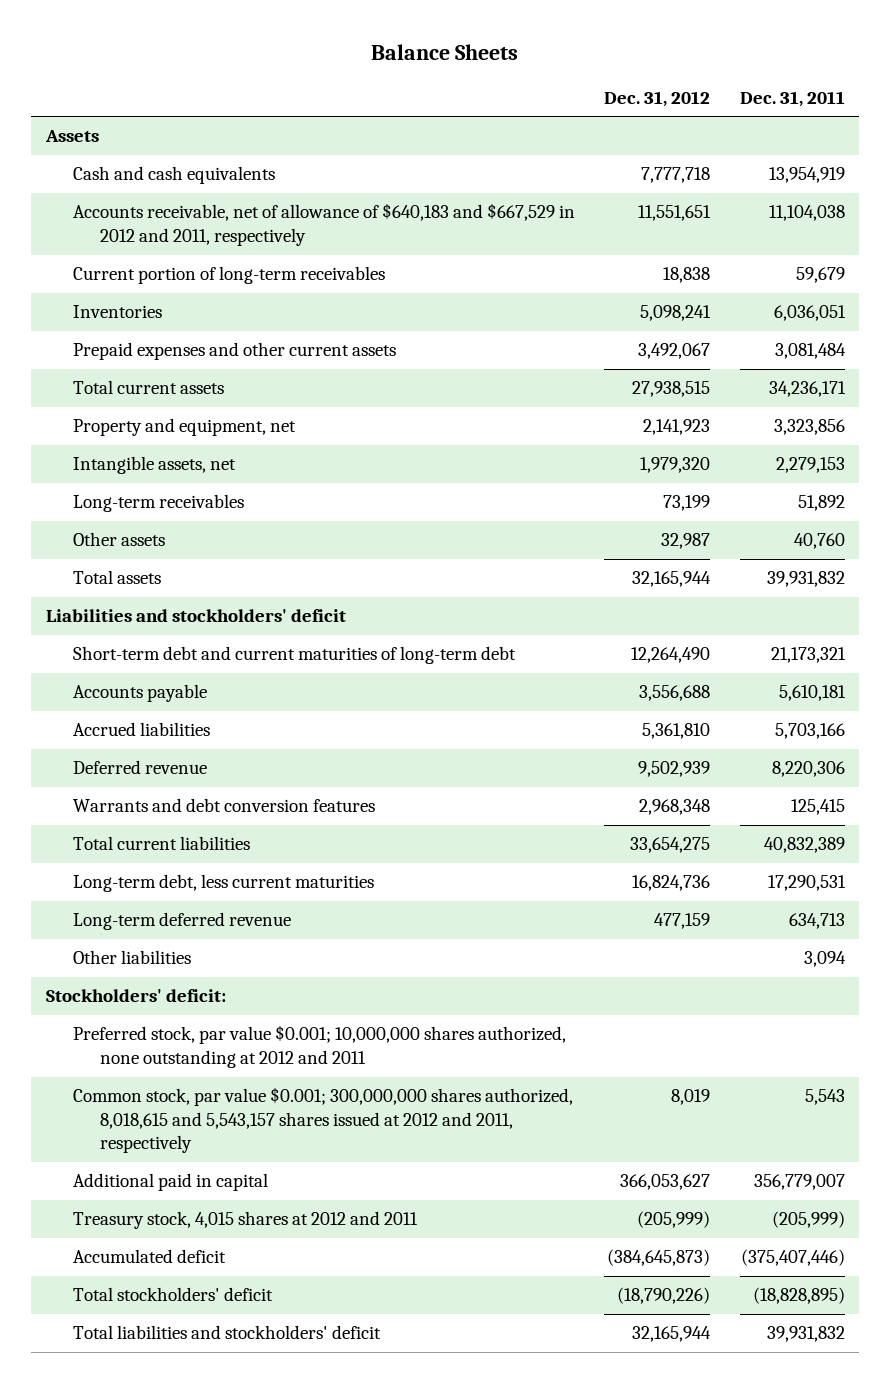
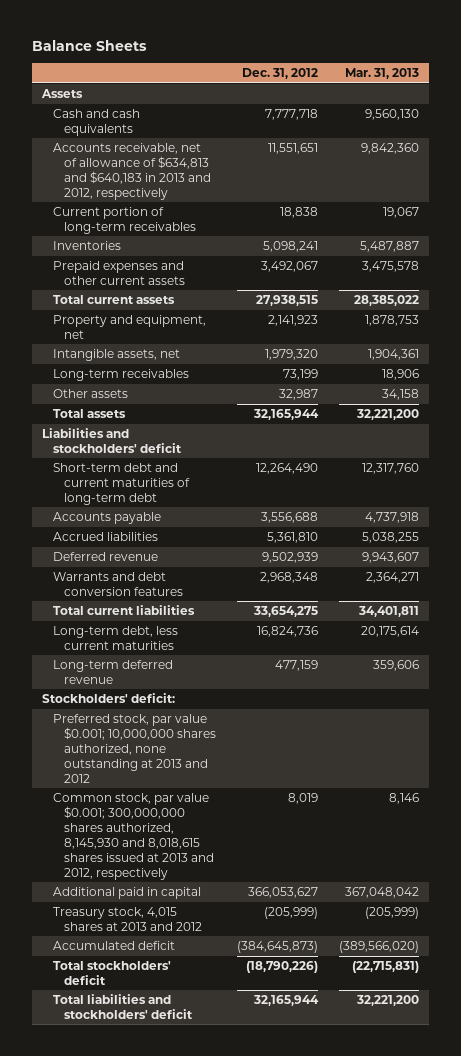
[739,90,845,107] Dec. 31, 2011 -> none
none -> [344,68,419,80] Mar. 31, 2013
[72,203,575,246] Accounts receivable, net of allowance of $640,183 and $667,529 in 2012 and 2011, respectively -> [53,143,212,200] Accounts receivable, net of allowance of $634,813 and $640,183 in 2013 and 2012, respectively
[72,950,191,965] Other liabilities -> none
[72,1025,566,1068] Preferred stock, par value $0.001; 10,000,000 shares authorized, none outstanding at 2012 and 2011 -> [53,714,217,783] Preferred stock, par value $0.001; 10,000,000 shares authorized, none outstanding at 2013 and 2012
[72,1087,573,1154] Common stock, par value $0.001; 300,000,000 shares authorized, 8,018,615 and 5,543,157 shares issued at 2012 and 2011, respectively -> [53,793,215,880] Common stock, par value $0.001; 300,000,000 shares authorized, 8,145,930 and 8,018,615 shares issued at 2013 and 2012, respectively
[72,1211,418,1230] Treasury stock, 4,015 shares at 2012 and 2011 -> [53,907,203,931] Treasury stock, 4,015 shares at 2013 and 2012

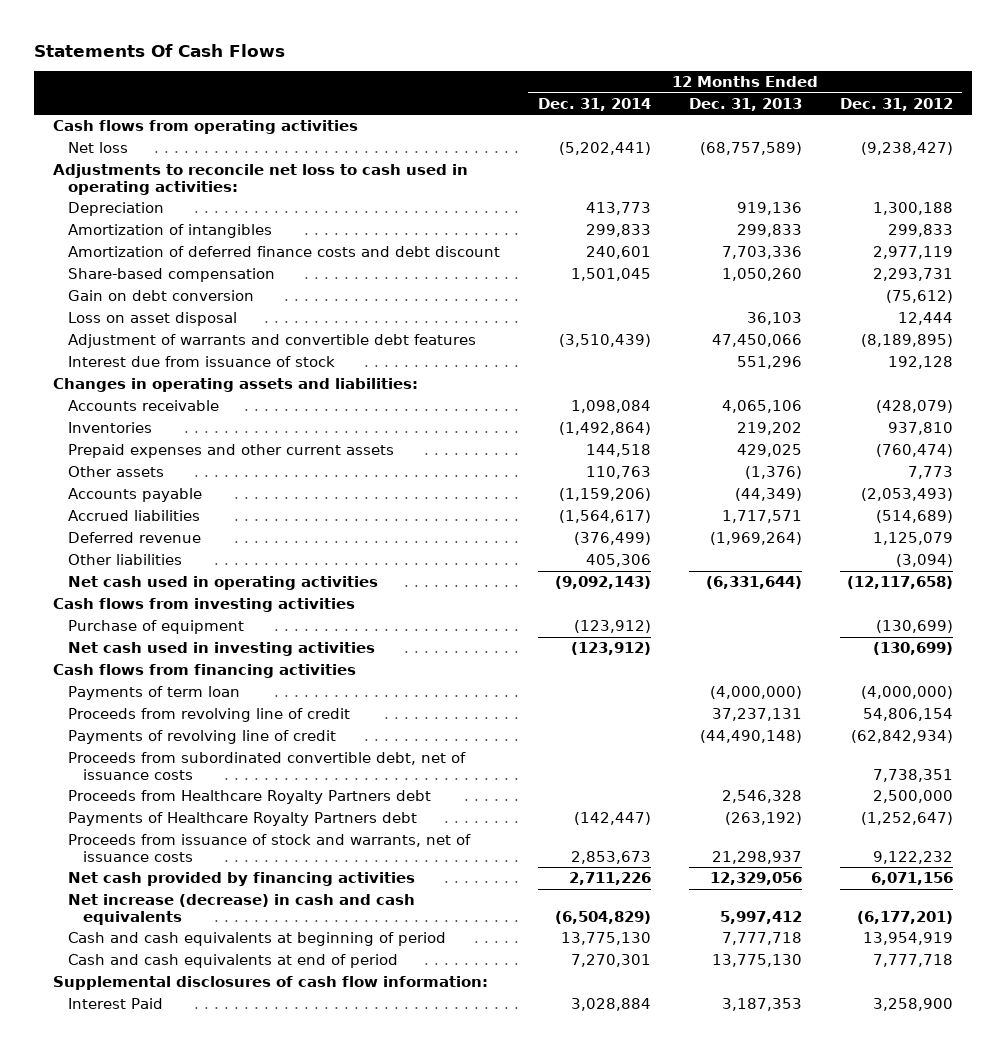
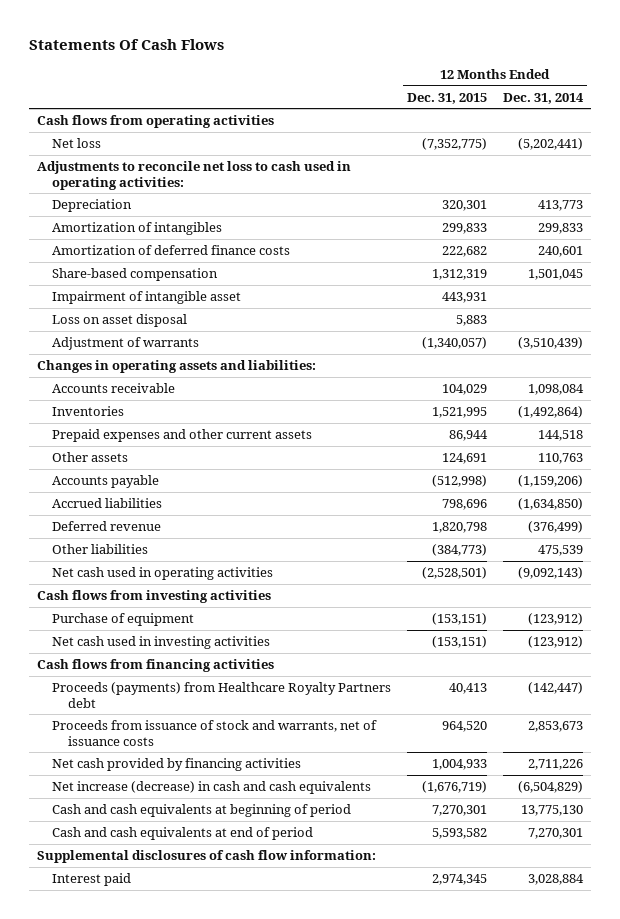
[688,97,802,111] Dec. 31, 2013 -> none
[839,97,953,111] Dec. 31, 2012 -> none
none -> [407,92,488,104] Dec. 31, 2015
[67,246,500,258] Amortization of deferred finance costs and debt discount -> [52,245,291,256] Amortization of deferred finance costs
[67,290,254,302] Gain on debt conversion -> none
none -> [52,291,242,305] Impairment of intangible asset
[67,356,335,368] Interest due from issuance of stock -> none
[67,334,476,349] Adjustment of warrants and convertible debt features -> [52,337,200,351] Adjustment of warrants
[558,510,651,524] (1,564,617) -> [517,498,583,511] (1,634,850)
[585,554,651,568] 405,306 -> [537,545,583,557] 475,539
[67,686,240,701] Payments of term loan -> none
[67,708,350,723] Proceeds from revolving line of credit -> none
[67,730,336,745] Payments of revolving line of credit -> none
[67,752,466,780] Proceeds from subordinated convertible debt, net of issuance costs -> none
[67,790,431,805] Proceeds from Healthcare Royalty Partners debt -> none
[67,812,417,827] Payments of Healthcare Royalty Partners debt -> [52,682,392,708] Proceeds (payments) from Healthcare Royalty Partners debt
[67,998,163,1010] Interest Paid -> [52,873,132,887] Interest paid

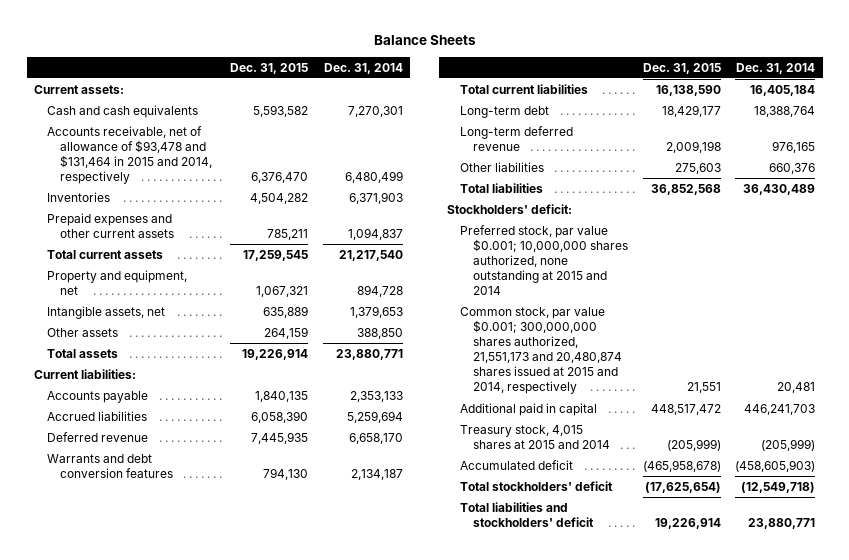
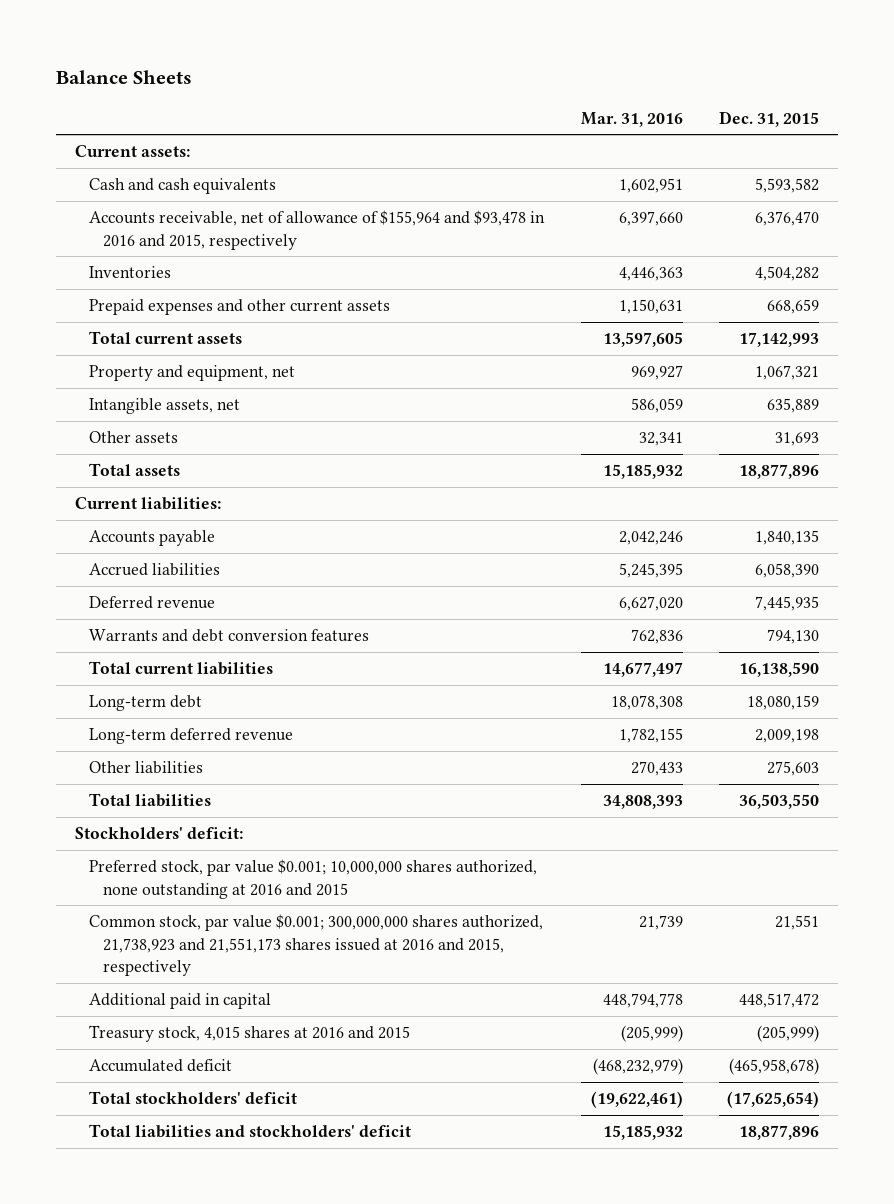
[323,62,403,74] Dec. 31, 2014 -> none
none -> [580,111,683,127] Mar. 31, 2016
[47,125,213,185] Accounts receivable, net of allowance of $93,478 and $131,464 in 2015 and 2014, respectively -> [88,210,545,250] Accounts receivable, net of allowance of $155,964 and $93,478 in 2016 and 2015, respectively
[266,228,308,240] 785,211 -> [767,299,820,315] 668,659
[242,249,308,261] 17,259,545 -> [739,332,820,348] 17,142,993
[263,326,308,339] 264,159 -> [775,432,820,447] 31,693
[241,348,308,360] 19,226,914 -> [739,464,820,480] 18,877,896
[661,104,721,117] 18,429,177 -> [747,695,820,711] 18,080,159
[650,183,721,195] 36,852,568 -> [739,794,820,810] 36,503,550
[459,224,628,296] Preferred stock, par value $0.001; 10,000,000 shares authorized, none outstanding at 2015 and 2014 -> [88,859,537,899] Preferred stock, par value $0.001; 10,000,000 shares authorized, none outstanding at 2016 and 2015
[459,306,622,395] Common stock, par value $0.001; 300,000,000 shares authorized, 21,551,173 and 20,480,874 shares issued at 2015 and 2014, respectively -> [88,914,543,976] Common stock, par value $0.001; 300,000,000 shares authorized, 21,738,923 and 21,551,173 shares issued at 2016 and 2015, respectively
[459,424,610,449] Treasury stock, 4,015 shares at 2015 and 2014 -> [88,1025,410,1043] Treasury stock, 4,015 shares at 2016 and 2015
[654,517,721,529] 19,226,914 -> [739,1125,820,1141] 18,877,896

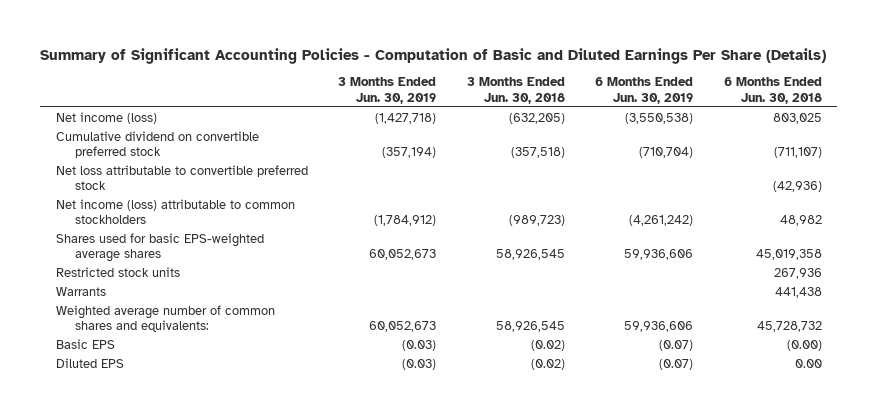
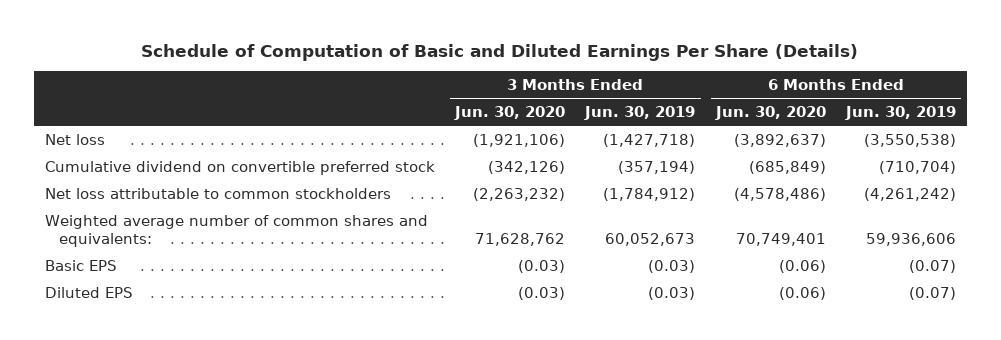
[40,48,827,65] Summary of Significant Accounting Policies - Computation of Basic and Diluted Earnings Per Share (Details) -> [141,43,859,61] Schedule of Computation of Basic and Diluted Earnings Per Share (Details)
[466,77,565,104] 3 Months Ended Jun. 30, 2018 -> none
[723,77,822,104] 6 Months Ended Jun. 30, 2018 -> none
none -> [453,106,565,121] Jun. 30, 2020
none -> [714,106,826,121] Jun. 30, 2020
[55,111,157,124] Net income (loss) -> [44,133,105,145] Net loss
[55,164,308,191] Net loss attributable to convertible preferred stock -> none
[55,232,264,263] Shares used for basic EPS-weighted average shares -> none
[55,266,180,277] Restricted stock units -> none
[55,286,106,296] Warrants -> none
[55,198,295,225] Net income (loss) attributable to common stockholders -> [44,187,391,199] Net loss attributable to common stockholders

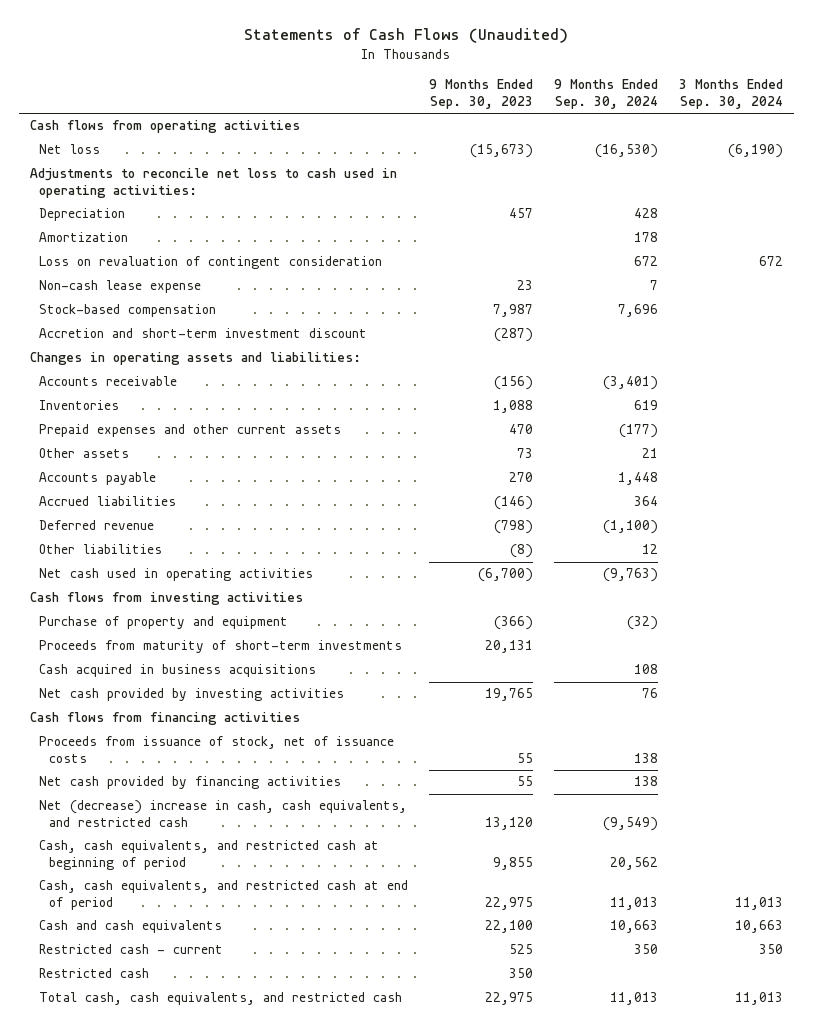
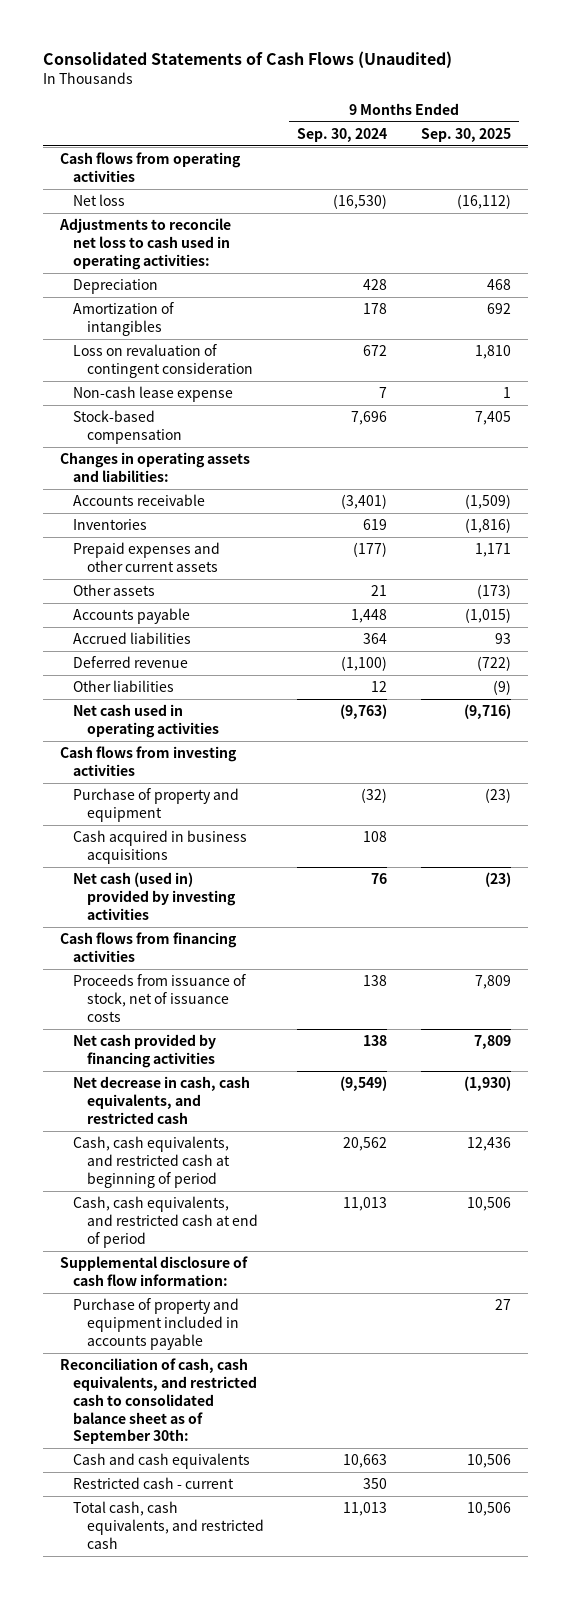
[244,28,569,44] Statements of Cash Flows (Unaudited) -> [42,50,452,68] Consolidated Statements of Cash Flows (Unaudited)
[429,79,534,110] 9 Months Ended Sep. 30, 2023 -> none
[679,79,784,110] 3 Months Ended Sep. 30, 2024 -> none
none -> [420,128,511,143] Sep. 30, 2025
[39,232,129,243] Amortization -> [73,302,175,336] Amortization of intangibles
[39,328,368,339] Accretion and short-term investment discount -> none
[39,640,403,654] Proceeds from maturity of short-term investments -> none
[39,688,345,702] Net cash provided by investing activities -> [73,872,236,920] Net cash (used in) provided by investing activities
[39,800,408,828] Net (decrease) increase in cash, cash equivalents, and restricted cash -> [73,1076,251,1124] Net decrease in cash, cash equivalents, and restricted cash
none -> [59,1256,248,1286] Supplemental disclosure of cash flow information:
none -> [73,1298,240,1350] Purchase of property and equipment included in accounts payable
none -> [59,1358,258,1445] Reconciliation of cash, cash equivalents, and restricted cash to consolidated balance sheet as of September 30th:
[39,968,150,979] Restricted cash -> none

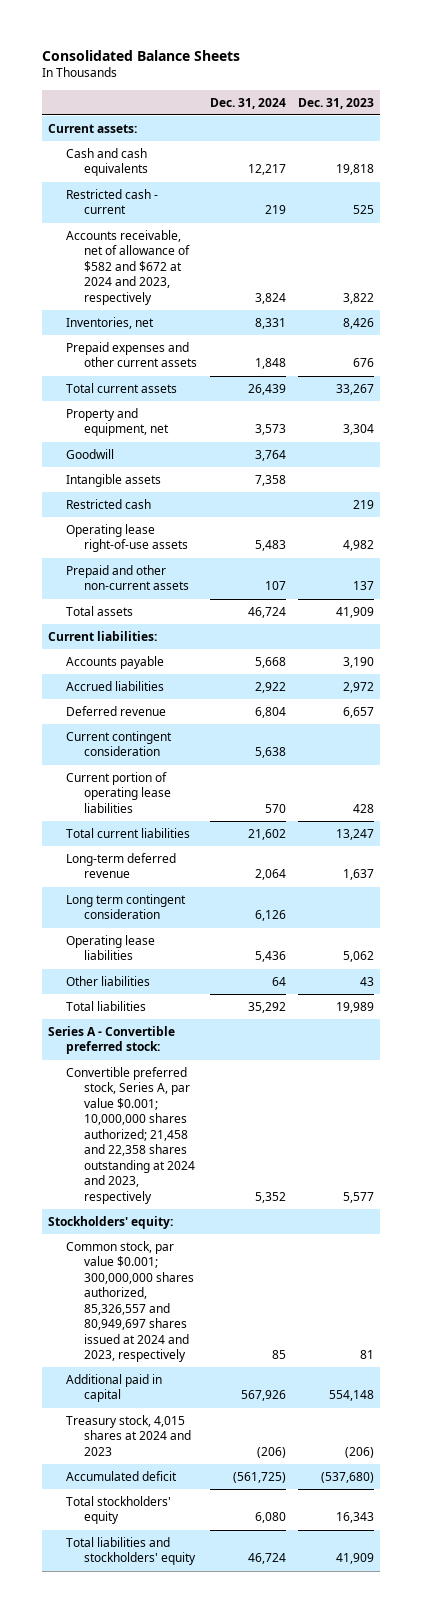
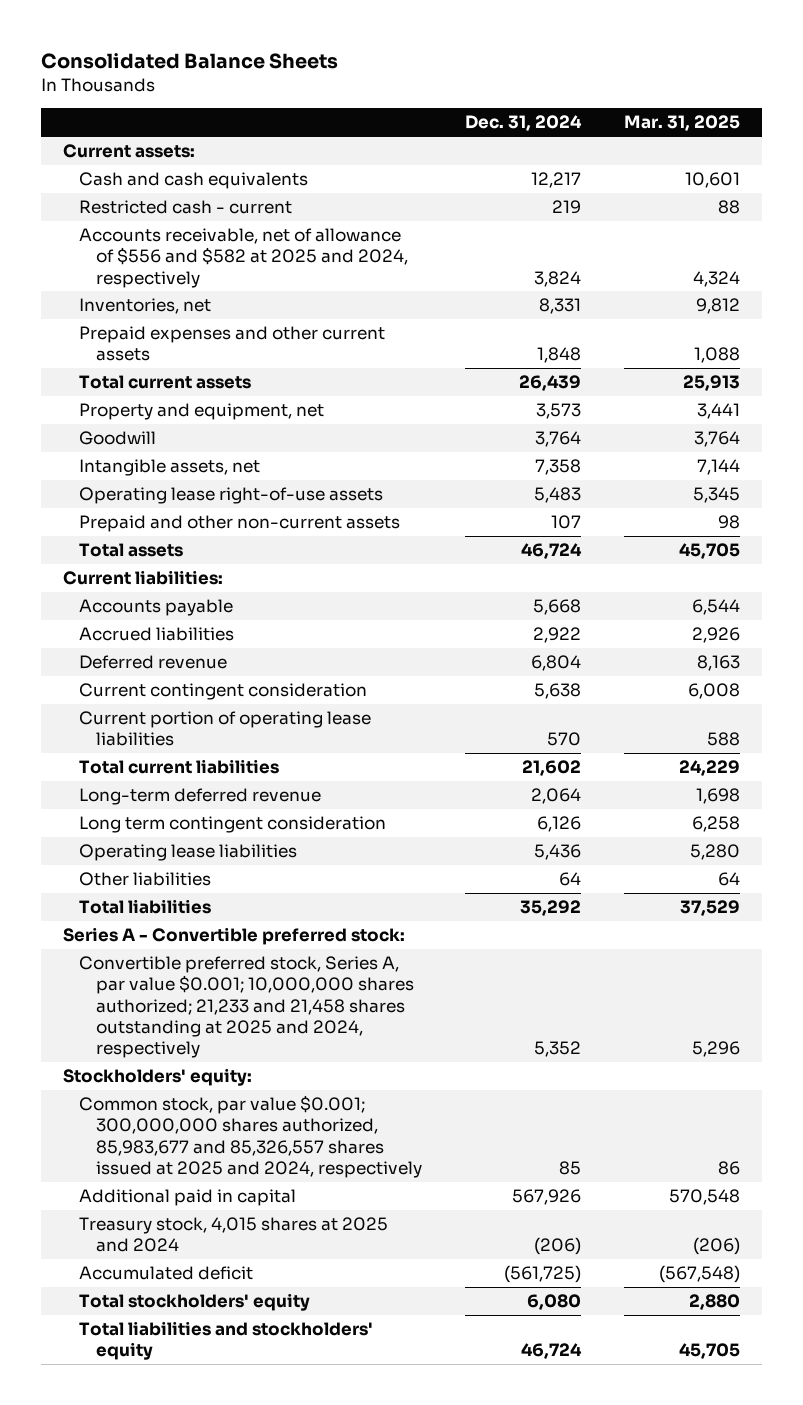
[298,97,375,109] Dec. 31, 2023 -> none
none -> [624,115,741,132] Mar. 31, 2025
[66,229,191,305] Accounts receivable, net of allowance of $582 and $672 at 2024 and 2023, respectively -> [79,228,408,288] Accounts receivable, net of allowance of $556 and $582 at 2025 and 2024, respectively
[66,498,152,509] Restricted cash -> none
[66,473,162,487] Intangible assets -> [79,459,261,477] Intangible assets, net
[66,1066,196,1204] Convertible preferred stock, Series A, par value $0.001; 10,000,000 shares authorized; 21,458 and 22,358 shares outstanding at 2024 and 2023, respectively -> [79,956,414,1059] Convertible preferred stock, Series A, par value $0.001; 10,000,000 shares authorized; 21,233 and 21,458 shares outstanding at 2025 and 2024, respectively
[66,1240,195,1363] Common stock, par value $0.001; 300,000,000 shares authorized, 85,326,557 and 80,949,697 shares issued at 2024 and 2023, respectively -> [79,1095,422,1178] Common stock, par value $0.001; 300,000,000 shares authorized, 85,983,677 and 85,326,557 shares issued at 2025 and 2024, respectively
[66,1414,192,1456] Treasury stock, 4,015 shares at 2024 and 2023 -> [79,1217,389,1253] Treasury stock, 4,015 shares at 2025 and 2024

